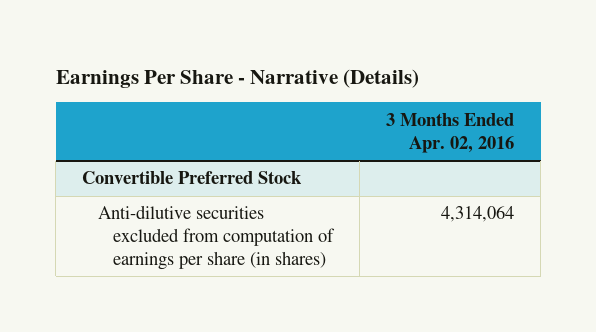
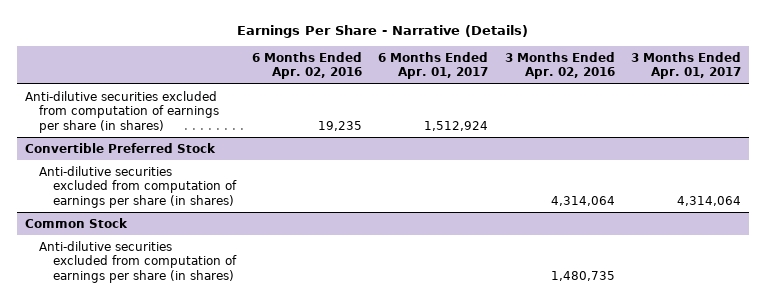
none -> [251,51,362,80] 6 Months Ended Apr. 02, 2016
none -> [378,51,489,80] 6 Months Ended Apr. 01, 2017
none -> [631,51,742,80] 3 Months Ended Apr. 01, 2017
none -> [25,90,219,133] Anti-dilutive securities excluded from computation of earnings per share (in shares)
none -> [25,217,129,228] Common Stock
none -> [38,240,237,283] Anti-dilutive securities excluded from computation of earnings per share (in shares)

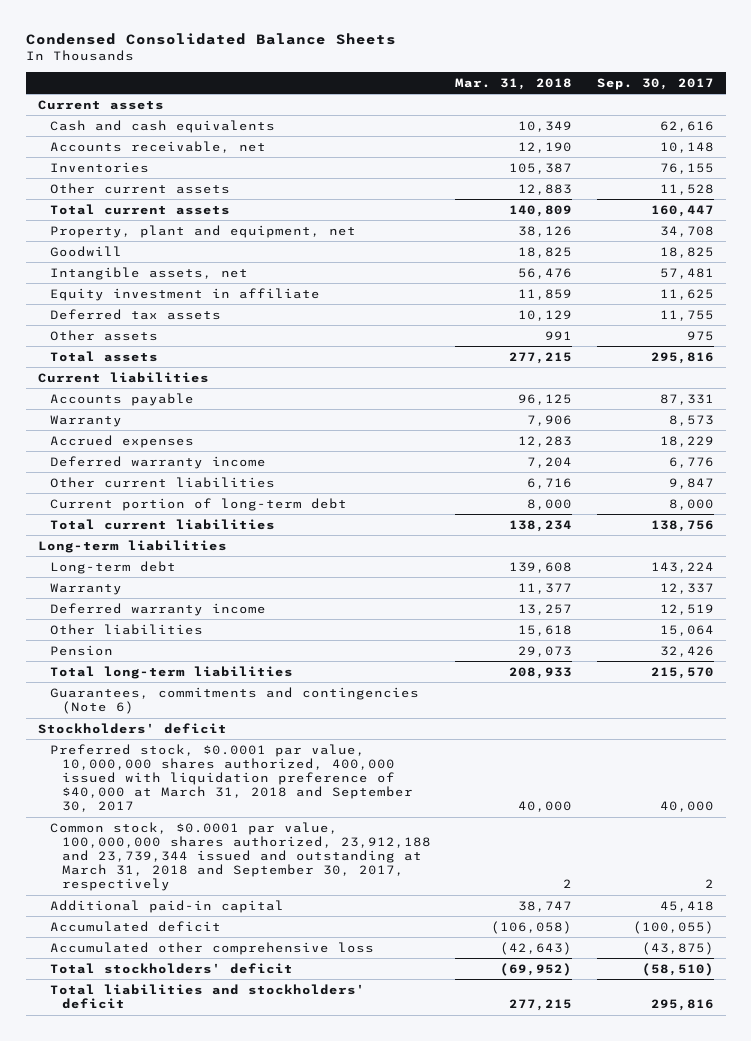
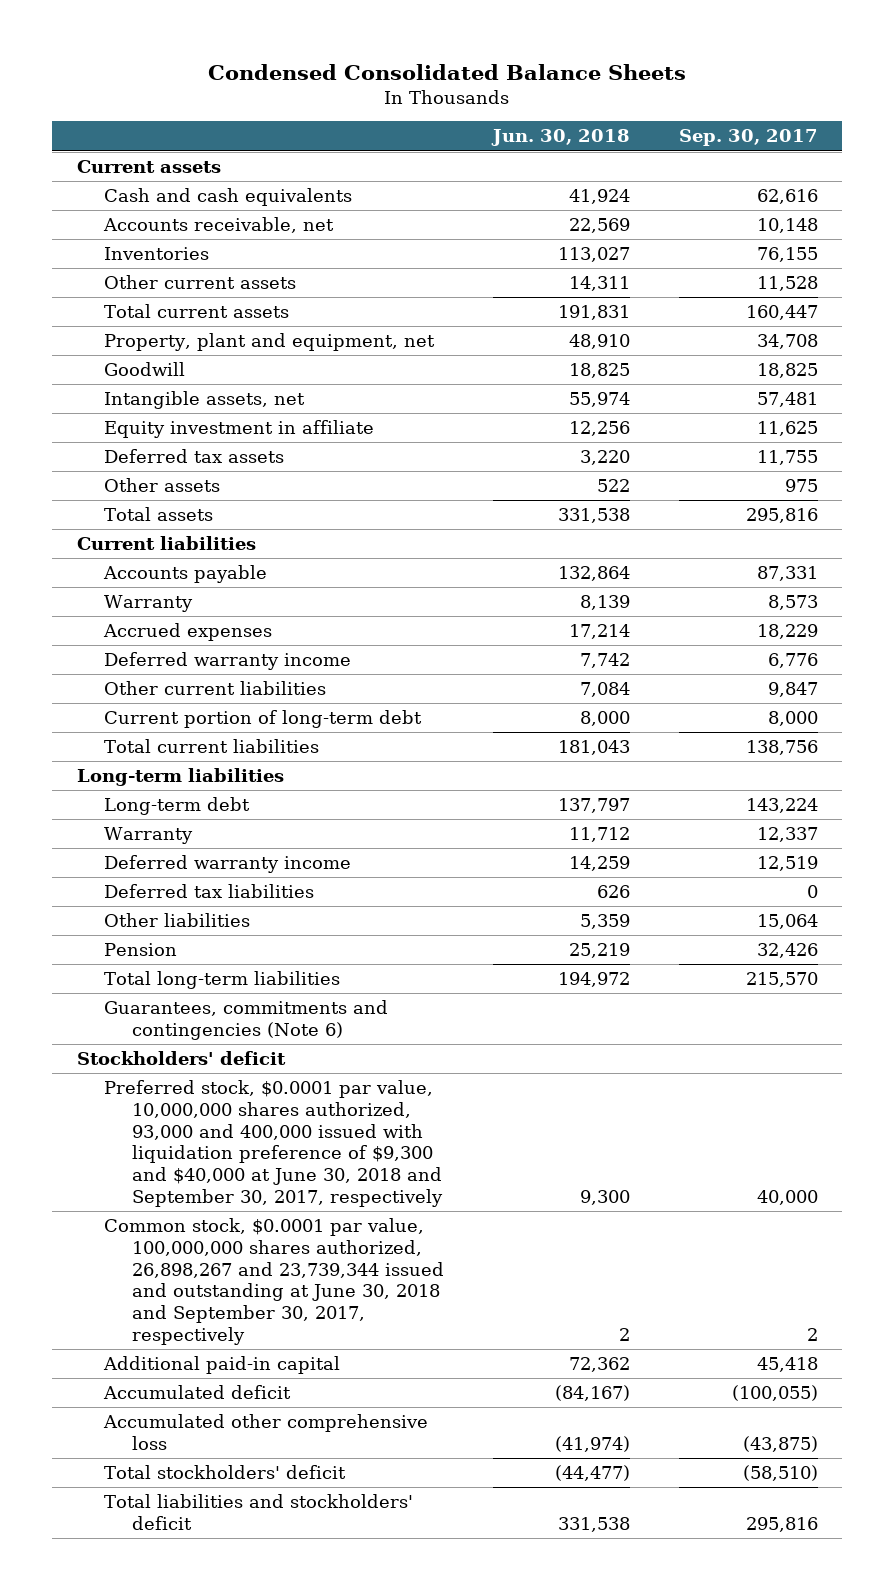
[455,77,573,90] Mar. 31, 2018 -> none
none -> [491,129,631,147] Jun. 30, 2018
none -> [104,884,315,899] Deferred tax liabilities
[49,743,414,813] Preferred stock, $0.0001 par value, 10,000,000 shares authorized, 400,000 issued with liquidation preference of $40,000 at March 31, 2018 and September 30, 2017 -> [104,1080,444,1207] Preferred stock, $0.0001 par value, 10,000,000 shares authorized, 93,000 and 400,000 issued with liquidation preference of $9,300 and $40,000 at June 30, 2018 and September 30, 2017, respectively
[49,821,432,892] Common stock, $0.0001 par value, 100,000,000 shares authorized, 23,912,188 and 23,739,344 issued and outstanding at March 31, 2018 and September 30, 2017, respectively -> [104,1218,445,1345] Common stock, $0.0001 par value, 100,000,000 shares authorized, 26,898,267 and 23,739,344 issued and outstanding at June 30, 2018 and September 30, 2017, respectively

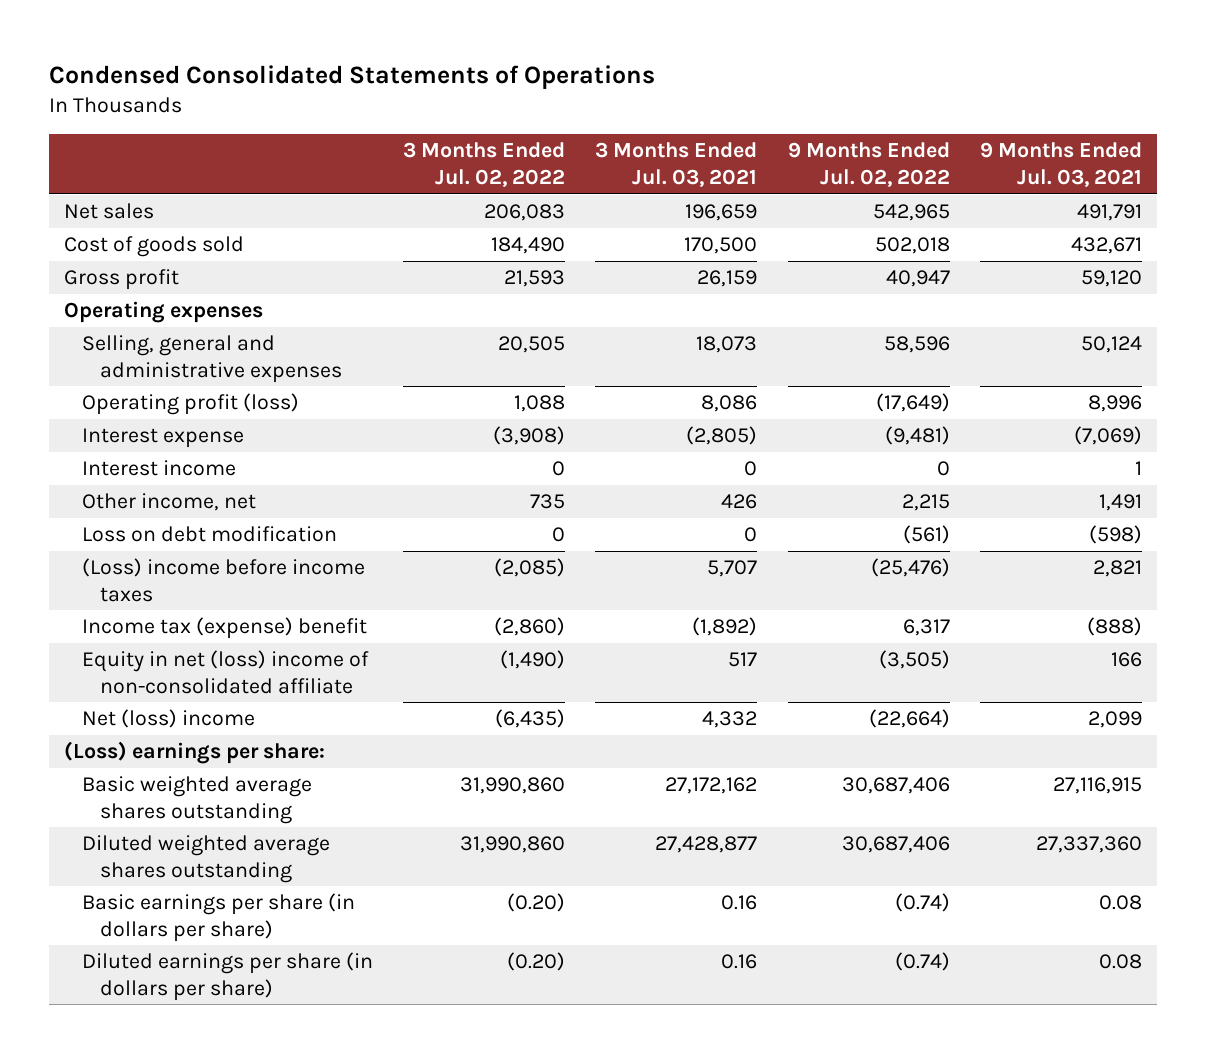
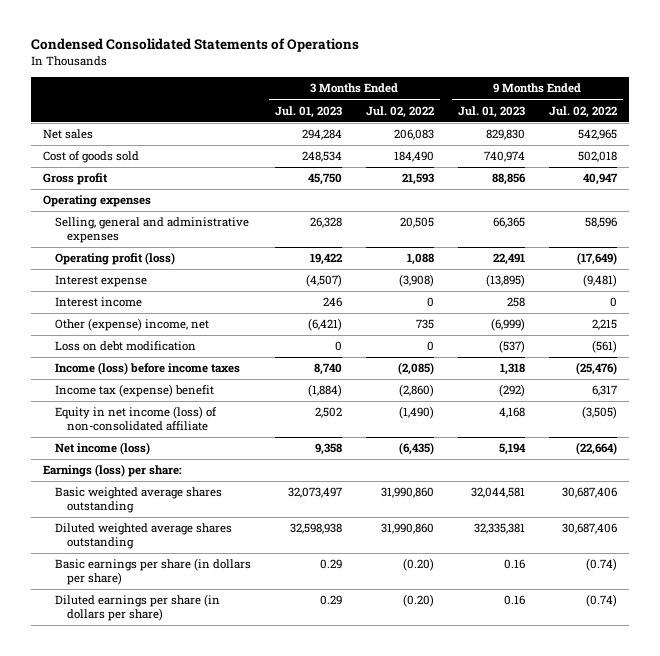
[595,142,758,187] 3 Months Ended Jul. 03, 2021 -> none
[979,142,1142,187] 9 Months Ended Jul. 03, 2021 -> none
none -> [274,105,342,118] Jul. 01, 2023
none -> [457,105,525,118] Jul. 01, 2023
[82,493,257,512] Other income, net -> [54,318,209,332] Other (expense) income, net
[82,558,366,602] (Loss) income before income taxes -> [54,362,240,376] Income (loss) before income taxes
[82,650,370,694] Equity in net (loss) income of non-consolidated affiliate -> [54,406,217,432] Equity in net income (loss) of non-consolidated affiliate
[82,709,256,729] Net (loss) income -> [54,442,150,456] Net income (loss)
[64,741,326,765] (Loss) earnings per share: -> [43,464,183,478] Earnings (loss) per share:

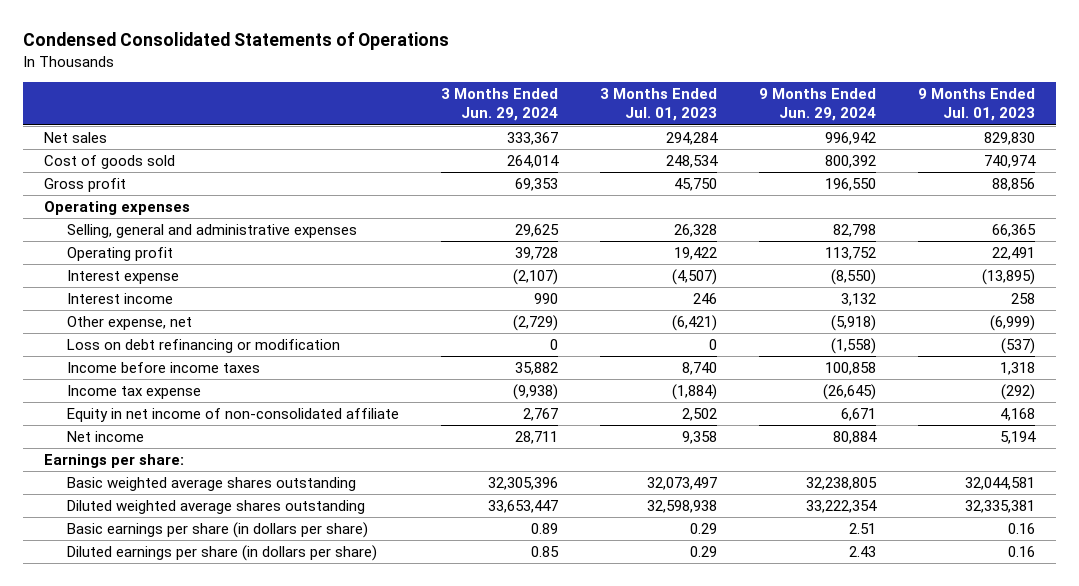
[365,105,434,118] Jul. 02, 2022 -> none
[548,105,617,118] Jul. 02, 2022 -> none
none -> [441,88,559,122] 3 Months Ended Jun. 29, 2024
none -> [759,88,877,122] 9 Months Ended Jun. 29, 2024
[54,252,175,266] Operating profit (loss) -> [67,247,174,262] Operating profit
[54,318,209,332] Other (expense) income, net -> [67,316,193,331] Other expense, net
[54,341,196,352] Loss on debt modification -> [67,339,341,354] Loss on debt refinancing or modification
[54,362,240,376] Income (loss) before income taxes -> [67,362,261,374] Income before income taxes
[54,384,214,398] Income tax (expense) benefit -> [67,385,202,400] Income tax expense
[54,406,217,432] Equity in net income (loss) of non-consolidated affiliate -> [67,408,400,423] Equity in net income of non-consolidated affiliate
[54,442,150,456] Net income (loss) -> [67,431,145,443] Net income
[43,464,183,478] Earnings (loss) per share: -> [43,454,184,469] Earnings per share:

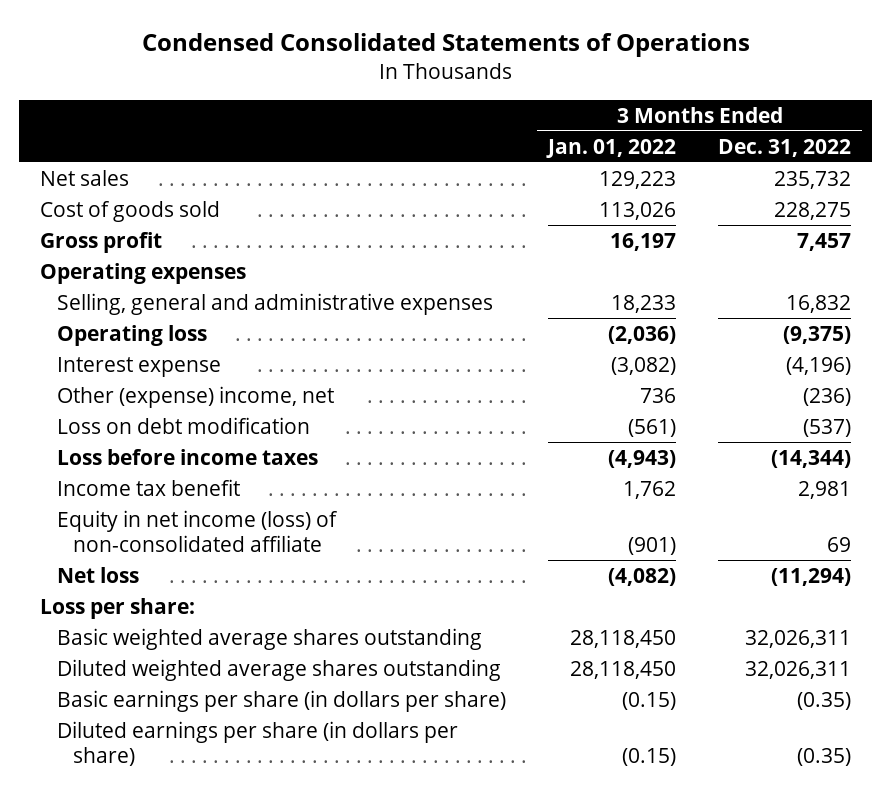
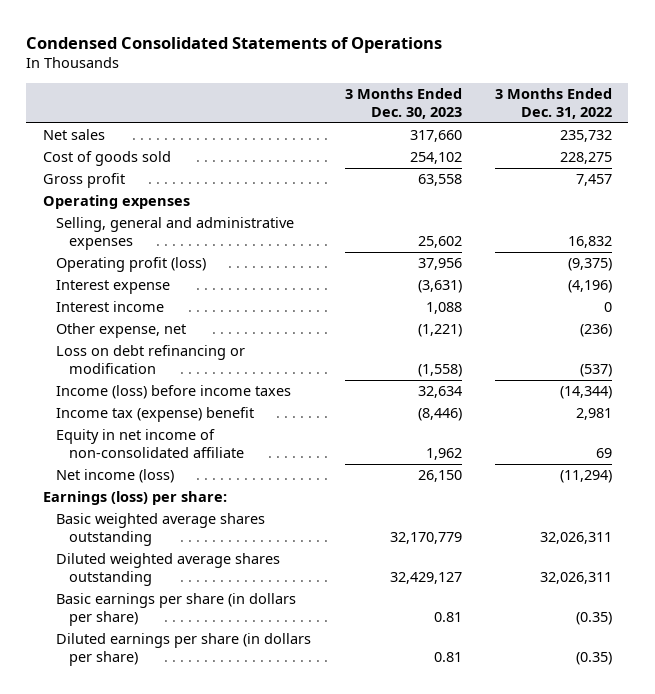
[545,138,676,158] Jan. 01, 2022 -> none
none -> [344,87,462,119] 3 Months Ended Dec. 30, 2023
[56,324,207,346] Operating loss -> [56,257,207,273] Operating profit (loss)
none -> [56,301,165,313] Interest income
[56,385,334,408] Other (expense) income, net -> [56,323,187,339] Other expense, net
[56,416,310,434] Loss on debt modification -> [56,345,246,375] Loss on debt refinancing or modification
[56,448,318,465] Loss before income taxes -> [56,385,292,400] Income (loss) before income taxes
[56,478,240,496] Income tax benefit -> [56,407,255,423] Income tax (expense) benefit
[56,509,338,552] Equity in net income (loss) of non-consolidated affiliate -> [56,429,245,459] Equity in net income of non-consolidated affiliate
[56,566,139,583] Net loss -> [56,469,175,484] Net income (loss)
[40,597,196,619] Loss per share: -> [42,491,227,506] Earnings (loss) per share:

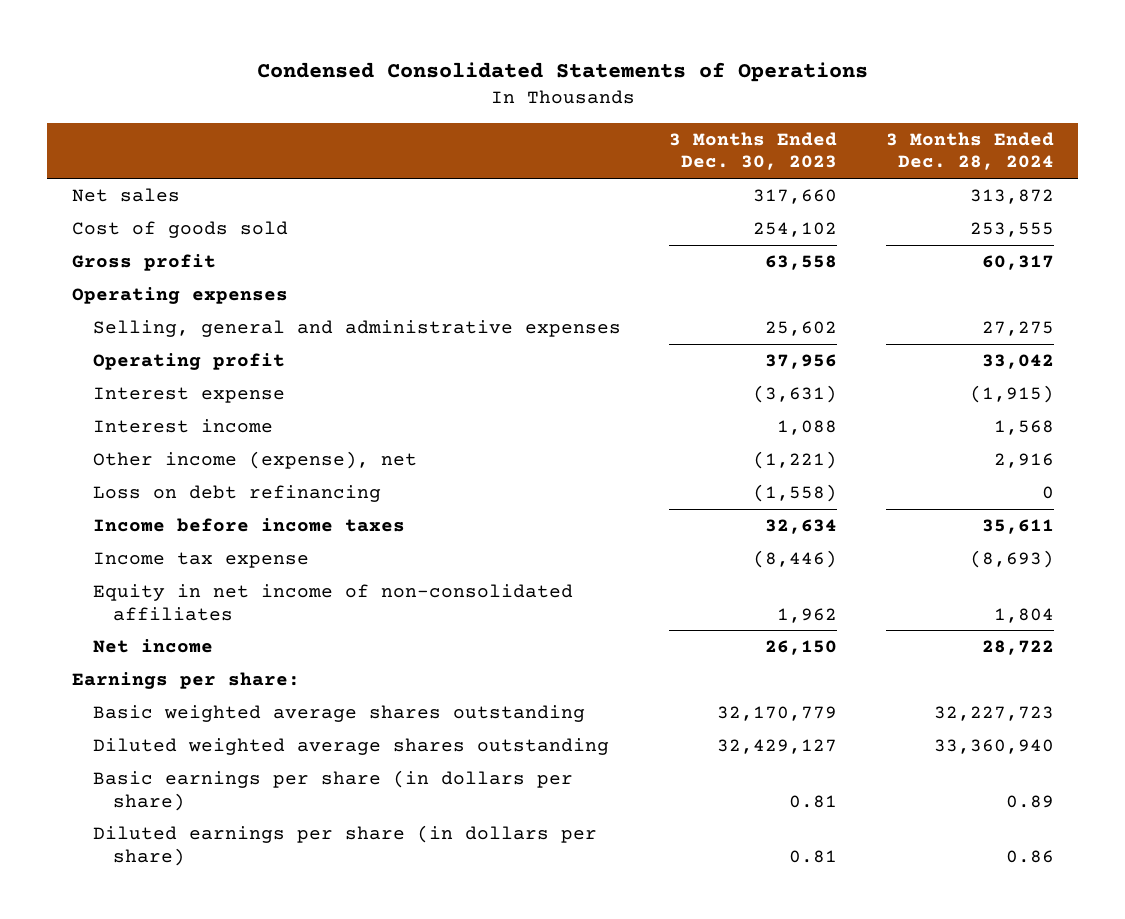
[494,87,612,119] 3 Months Ended Dec. 31, 2022 -> none
none -> [885,131,1054,171] 3 Months Ended Dec. 28, 2024
[56,257,207,273] Operating profit (loss) -> [92,353,285,371] Operating profit
[56,323,187,339] Other expense, net -> [92,451,417,470] Other income (expense), net
[56,345,246,375] Loss on debt refinancing or modification -> [92,485,381,503] Loss on debt refinancing
[56,385,292,400] Income (loss) before income taxes -> [92,518,405,533] Income before income taxes
[56,407,255,423] Income tax (expense) benefit -> [92,552,309,569] Income tax expense
[56,429,245,459] Equity in net income of non-consolidated affiliate -> [92,584,573,621] Equity in net income of non-consolidated affiliates
[56,469,175,484] Net income (loss) -> [92,639,213,654] Net income
[42,491,227,506] Earnings (loss) per share: -> [71,672,300,690] Earnings per share:

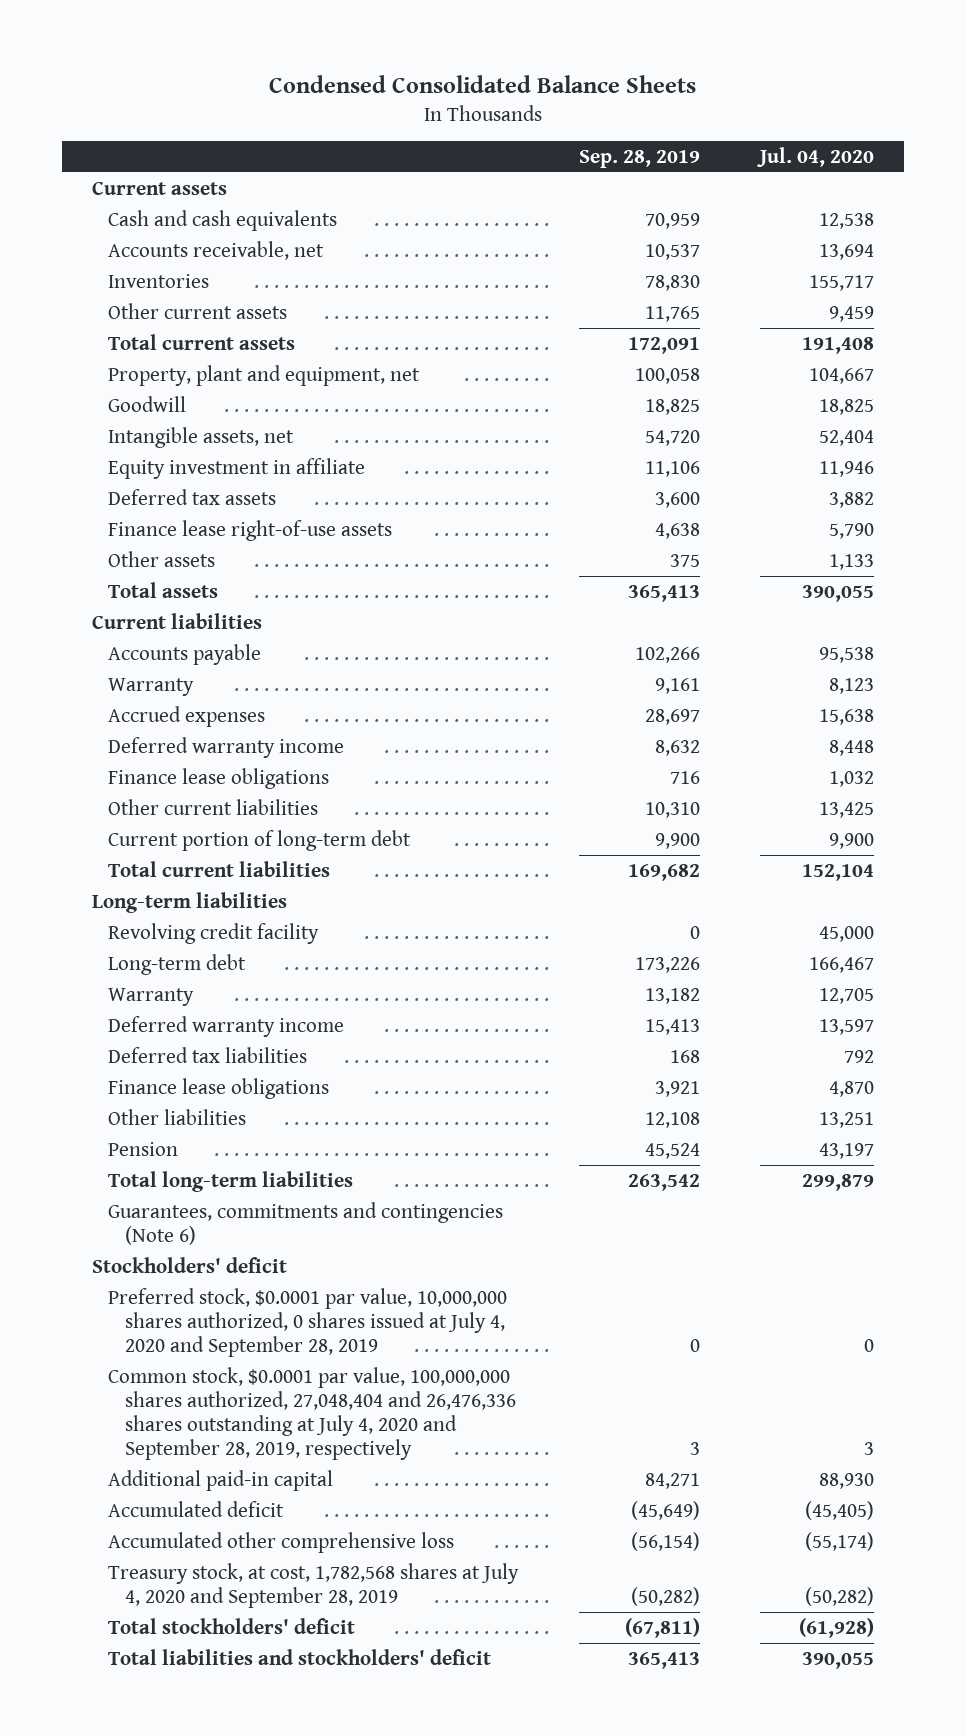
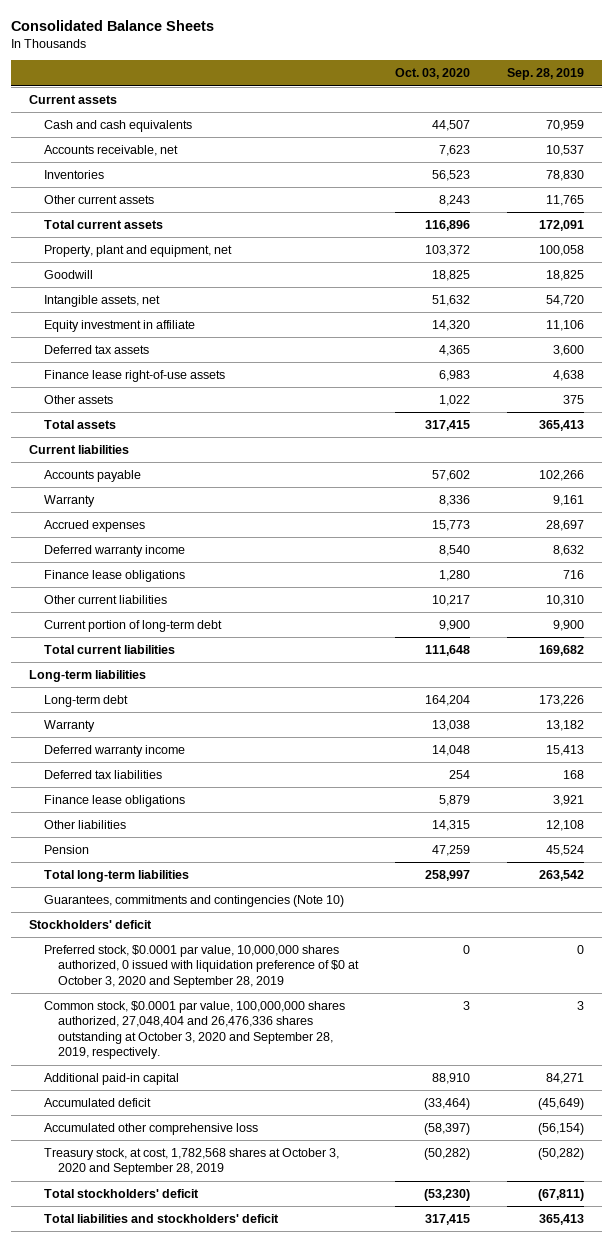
[268,75,696,94] Condensed Consolidated Balance Sheets -> [10,19,214,31] Consolidated Balance Sheets
[757,146,875,167] Jul. 04, 2020 -> none
none -> [394,68,470,80] Oct. 03, 2020
[108,922,320,944] Revolving credit facility -> none
[108,1201,504,1245] Guarantees, commitments and contingencies (Note 6) -> [43,895,344,908] Guarantees, commitments and contingencies (Note 10)
[108,1287,508,1357] Preferred stock, $0.0001 par value, 10,000,000 shares authorized, 0 shares issued at July 4, 2020 and September 28, 2019 -> [43,945,359,988] Preferred stock, $0.0001 par value, 10,000,000 shares authorized, 0 issued with liquidation preference of $0 at October 3, 2020 and September 28, 2019
[108,1366,517,1460] Common stock, $0.0001 par value, 100,000,000 shares authorized, 27,048,404 and 26,476,336 shares outstanding at July 4, 2020 and September 28, 2019, respectively -> [43,1001,345,1060] Common stock, $0.0001 par value, 100,000,000 shares authorized, 27,048,404 and 26,476,336 shares outstanding at October 3, 2020 and September 28, 2019, respectively.
[108,1562,520,1608] Treasury stock, at cost, 1,782,568 shares at July 4, 2020 and September 28, 2019 -> [43,1148,339,1176] Treasury stock, at cost, 1,782,568 shares at October 3, 2020 and September 28, 2019

